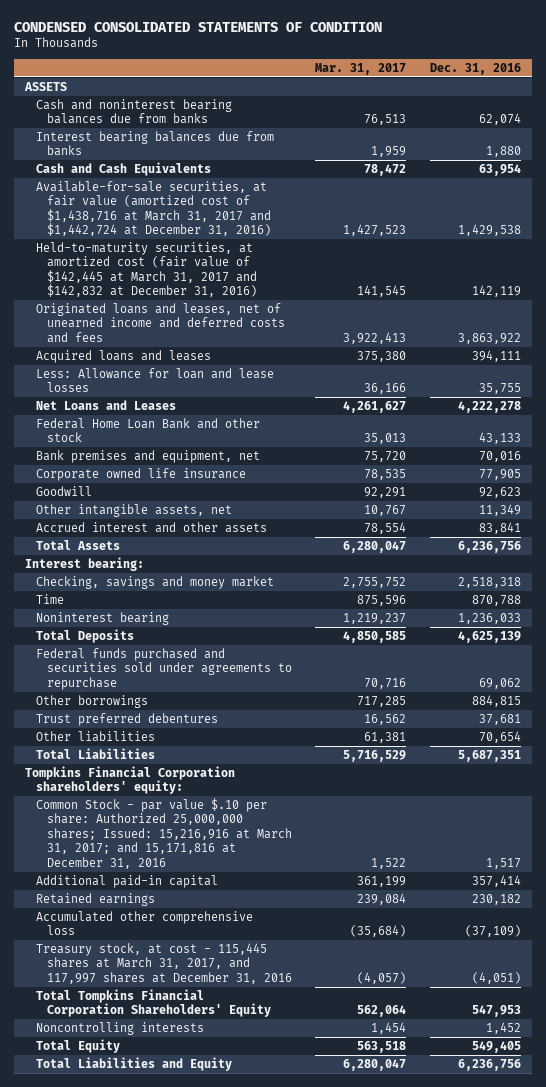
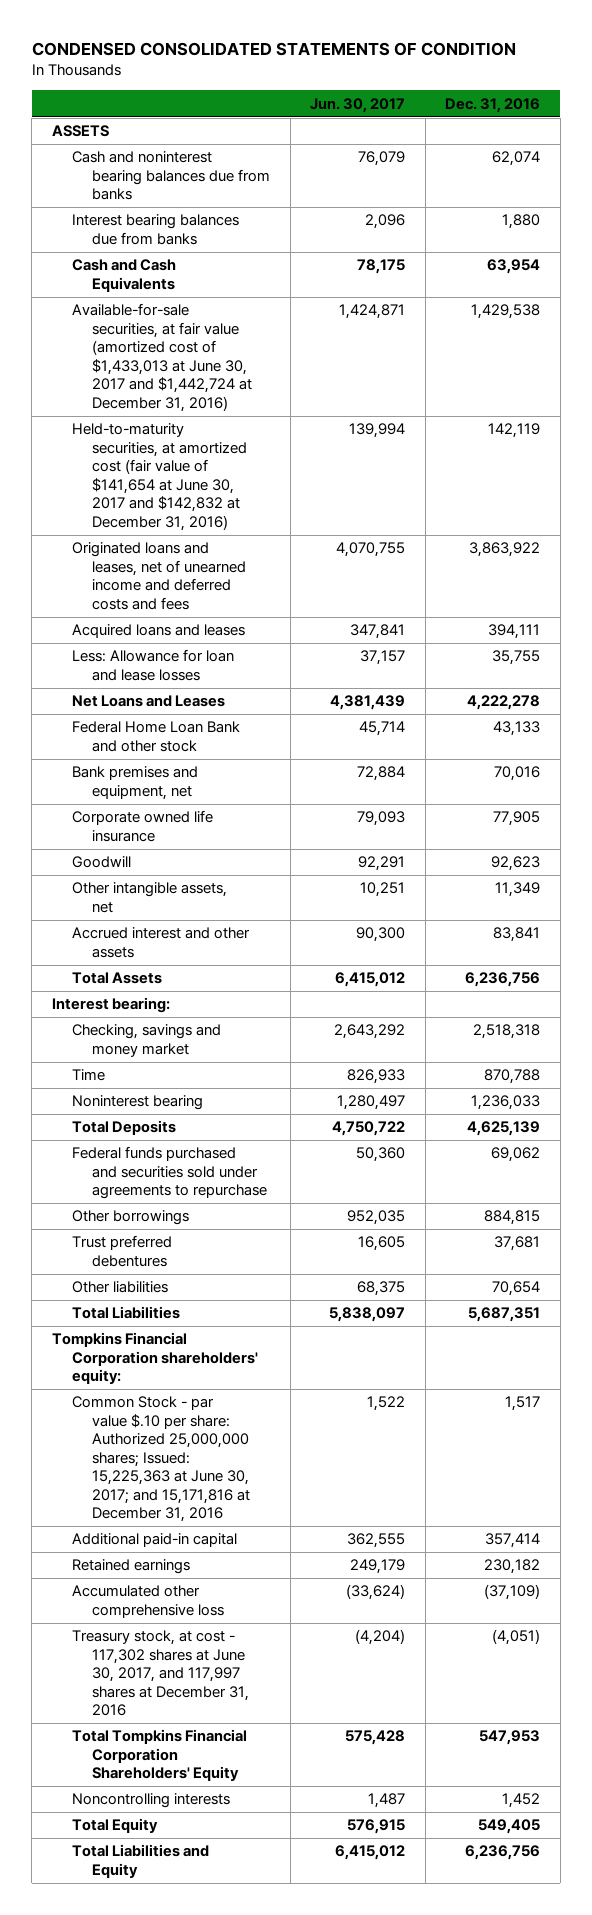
[315,62,407,75] Mar. 31, 2017 -> none
none -> [310,97,406,113] Jun. 30, 2017
[36,181,272,237] Available-for-sale securities, at fair value (amortized cost of $1,438,716 at March 31, 2017 and $1,442,724 at December 31, 2016) -> [72,303,253,412] Available-for-sale securities, at fair value (amortized cost of $1,433,013 at June 30, 2017 and $1,442,724 at December 31, 2016)
[36,242,258,298] Held-to-maturity securities, at amortized cost (fair value of $142,445 at March 31, 2017 and $142,832 at December 31, 2016) -> [72,423,248,531] Held-to-maturity securities, at amortized cost (fair value of $141,654 at June 30, 2017 and $142,832 at December 31, 2016)
[36,798,293,869] Common Stock - par value $.10 per share: Authorized 25,000,000 shares; Issued: 15,216,916 at March 31, 2017; and 15,171,816 at December 31, 2016 -> [72,1396,251,1523] Common Stock - par value $.10 per share: Authorized 25,000,000 shares; Issued: 15,225,363 at June 30, 2017; and 15,171,816 at December 31, 2016
[36,943,293,984] Treasury stock, at cost - 115,445 shares at March 31, 2017, and 117,997 shares at December 31, 2016 -> [72,1630,250,1717] Treasury stock, at cost - 117,302 shares at June 30, 2017, and 117,997 shares at December 31, 2016

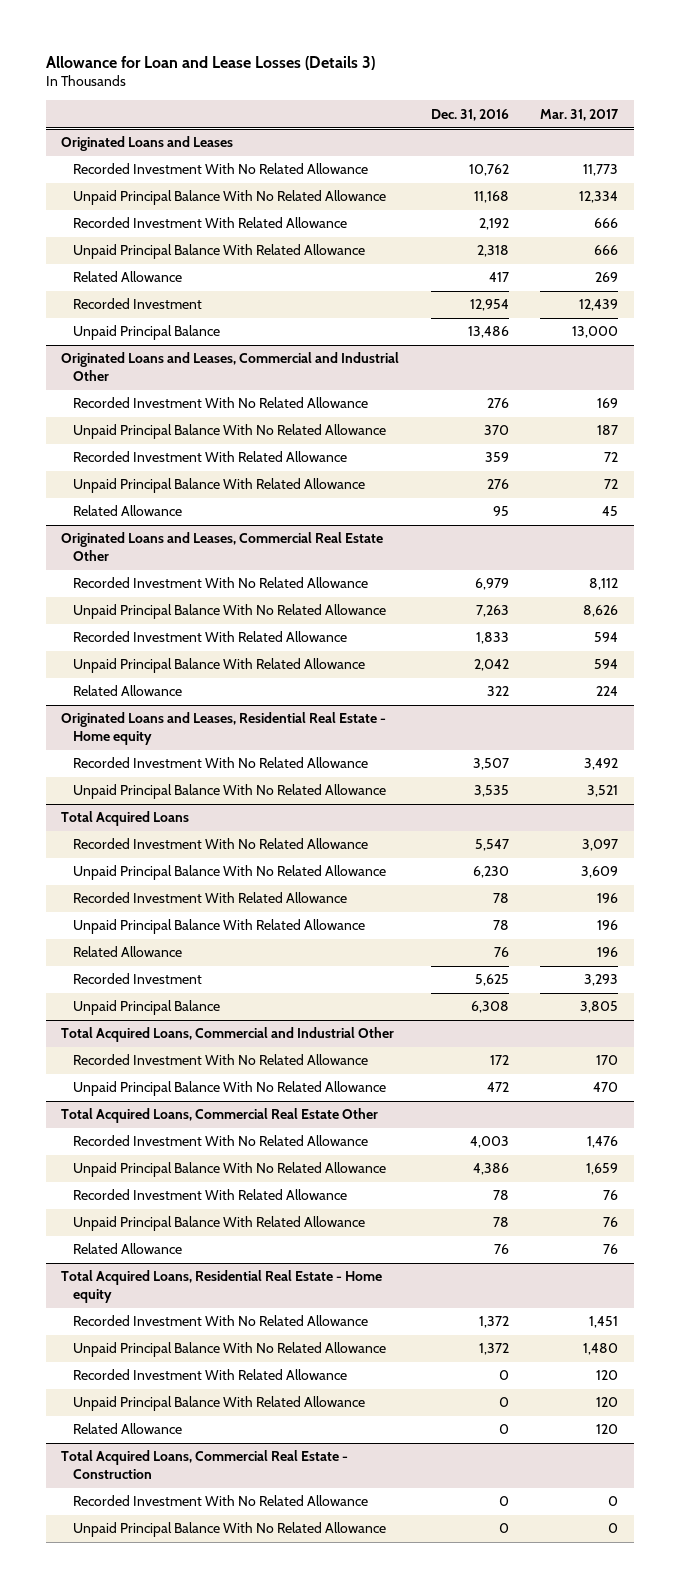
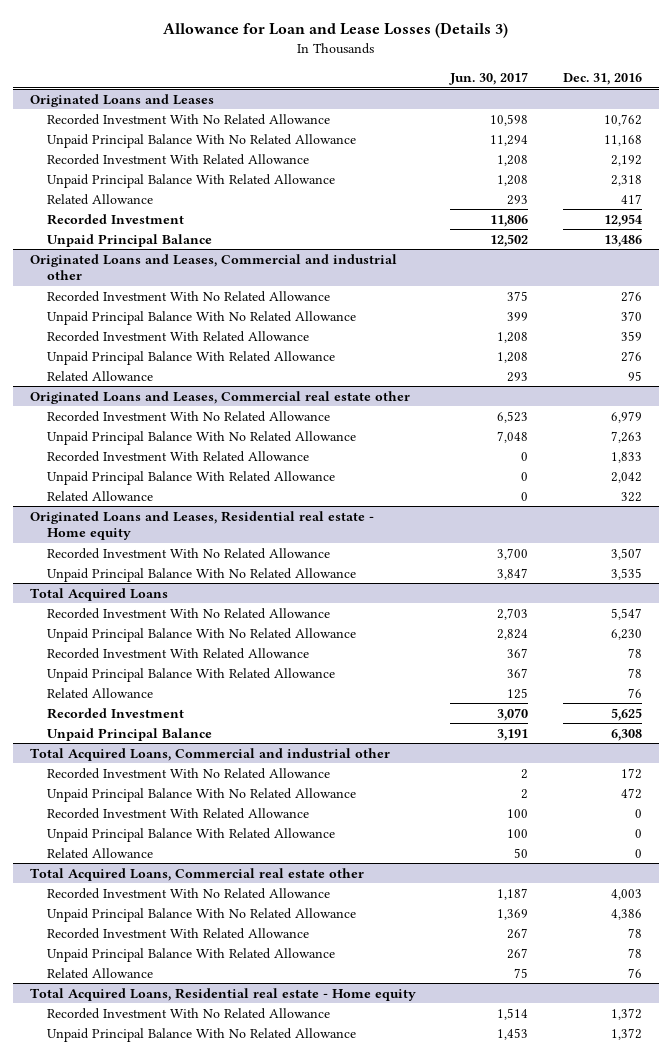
[540,108,620,121] Mar. 31, 2017 -> none
none -> [449,72,529,86] Jun. 30, 2017
[61,352,400,382] Originated Loans and Leases, Commercial and Industrial Other -> [29,253,397,281] Originated Loans and Leases, Commercial and industrial other
[61,532,384,562] Originated Loans and Leases, Commercial Real Estate Other -> [29,390,410,404] Originated Loans and Leases, Commercial real estate other
[61,712,387,746] Originated Loans and Leases, Residential Real Estate - Home equity -> [29,510,374,541] Originated Loans and Leases, Residential real estate - Home equity
[61,1027,395,1043] Total Acquired Loans, Commercial and Industrial Other -> [29,747,390,761] Total Acquired Loans, Commercial and industrial other
none -> [47,807,310,819] Recorded Investment With Related Allowance
none -> [47,827,336,842] Unpaid Principal Balance With Related Allowance
none -> [47,847,154,859] Related Allowance
[61,1108,379,1124] Total Acquired Loans, Commercial Real Estate Other -> [29,867,364,881] Total Acquired Loans, Commercial real estate other
[61,1270,383,1304] Total Acquired Loans, Residential Real Estate - Home equity -> [29,987,416,1001] Total Acquired Loans, Residential real estate - Home equity
[73,1369,348,1381] Recorded Investment With Related Allowance -> none
[73,1396,366,1412] Unpaid Principal Balance With Related Allowance -> none
[73,1423,183,1435] Related Allowance -> none
[61,1450,349,1480] Total Acquired Loans, Commercial Real Estate - Construction -> none
[73,1495,369,1507] Recorded Investment With No Related Allowance -> none
[73,1522,387,1538] Unpaid Principal Balance With No Related Allowance -> none

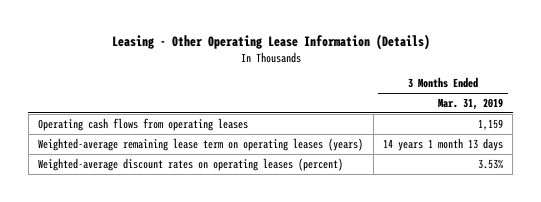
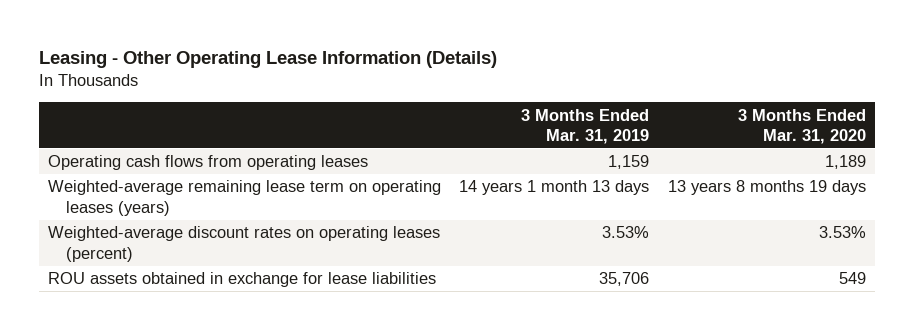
none -> [737,108,866,144] 3 Months Ended Mar. 31, 2020
none -> [47,272,436,288] ROU assets obtained in exchange for lease liabilities

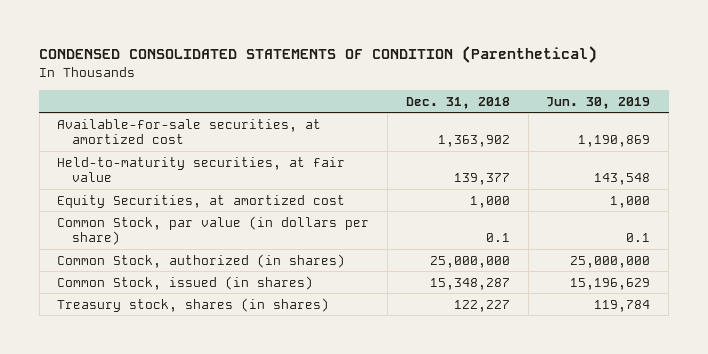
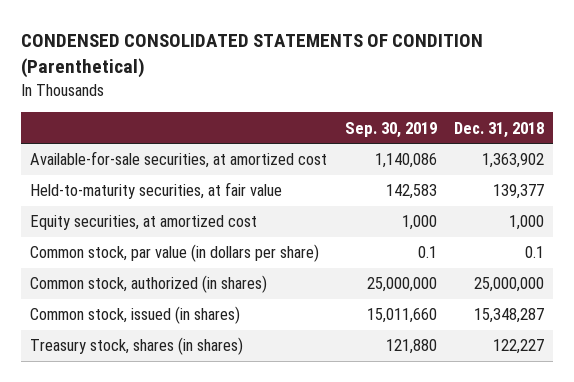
[546,96,651,109] Jun. 30, 2019 -> none
none -> [344,121,437,138] Sep. 30, 2019
[57,194,346,208] Equity Securities, at amortized cost -> [29,215,257,231] Equity securities, at amortized cost
[57,215,370,246] Common Stock, par value (in dollars per share) -> [29,244,319,263] Common stock, par value (in dollars per share)
[57,253,346,268] Common Stock, authorized (in shares) -> [29,275,267,294] Common stock, authorized (in shares)
[57,275,314,290] Common Stock, issued (in shares) -> [29,306,240,325] Common stock, issued (in shares)

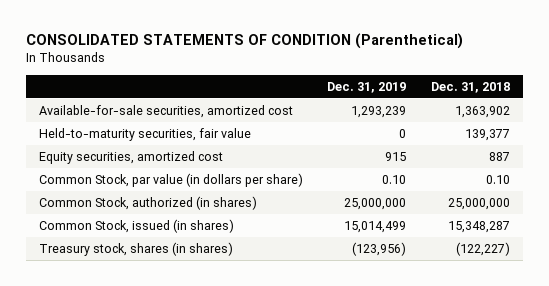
[21,34,484,78] CONDENSED CONSOLIDATED STATEMENTS OF CONDITION (Parenthetical) -> [26,33,464,50] CONSOLIDATED STATEMENTS OF CONDITION (Parenthetical)
[344,121,437,138] Sep. 30, 2019 -> none
none -> [327,81,407,93] Dec. 31, 2019
[29,151,327,169] Available-for-sale securities, at amortized cost -> [38,104,293,118] Available-for-sale securities, amortized cost
[29,182,282,200] Held-to-maturity securities, at fair value -> [38,127,251,141] Held-to-maturity securities, fair value
[29,215,257,231] Equity securities, at amortized cost -> [38,150,223,164] Equity securities, amortized cost
[509,215,545,231] 1,000 -> [489,151,511,161] 887
[29,244,319,263] Common stock, par value (in dollars per share) -> [38,172,303,187] Common Stock, par value (in dollars per share)
[525,246,545,259] 0.1 -> [486,174,511,184] 0.10
[29,275,267,294] Common stock, authorized (in shares) -> [38,195,257,210] Common Stock, authorized (in shares)
[29,306,240,325] Common stock, issued (in shares) -> [38,218,234,233] Common Stock, issued (in shares)
[493,339,545,355] 122,227 -> [456,241,511,256] (122,227)

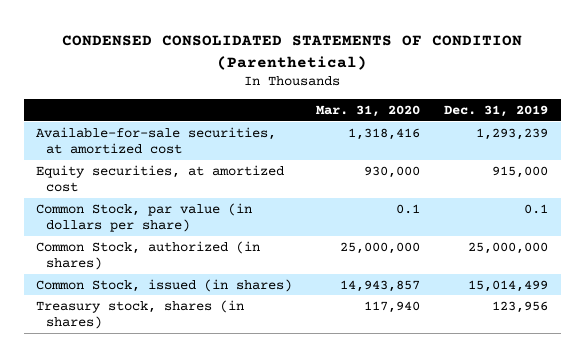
[26,33,464,50] CONSOLIDATED STATEMENTS OF CONDITION (Parenthetical) -> [62,35,523,70] CONDENSED CONSOLIDATED STATEMENTS OF CONDITION (Parenthetical)
[431,81,511,93] Dec. 31, 2018 -> none
none -> [316,104,421,117] Mar. 31, 2020
[38,127,251,141] Held-to-maturity securities, fair value -> none
[38,104,293,118] Available-for-sale securities, amortized cost -> [35,126,276,154] Available-for-sale securities, at amortized cost
[38,150,223,164] Equity securities, amortized cost -> [35,164,284,192] Equity securities, at amortized cost
[385,151,407,161] 915 -> [492,165,549,178] 915,000
[382,174,407,184] 0.10 -> [524,203,549,214] 0.1
[352,241,407,256] (123,956) -> [492,300,549,313] 123,956

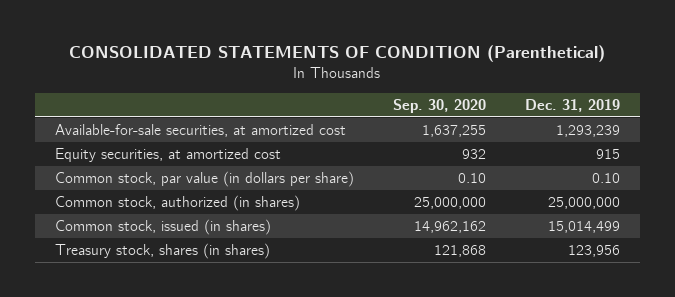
[62,35,523,70] CONDENSED CONSOLIDATED STATEMENTS OF CONDITION (Parenthetical) -> [69,44,606,62] CONSOLIDATED STATEMENTS OF CONDITION (Parenthetical)
[316,104,421,117] Mar. 31, 2020 -> none
none -> [392,98,486,113] Sep. 30, 2020
[492,165,549,178] 915,000 -> [596,149,621,160] 915
[35,202,252,232] Common Stock, par value (in dollars per share) -> [54,171,354,188] Common stock, par value (in dollars per share)
[524,203,549,214] 0.1 -> [592,173,621,184] 0.10
[35,240,260,270] Common Stock, authorized (in shares) -> [54,195,300,212] Common stock, authorized (in shares)
[35,278,292,292] Common Stock, issued (in shares) -> [54,219,271,236] Common stock, issued (in shares)

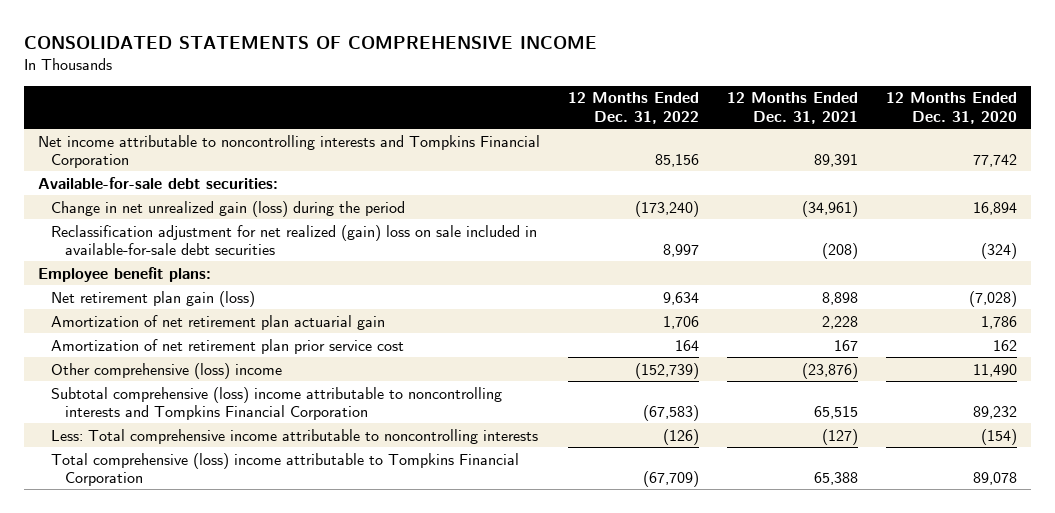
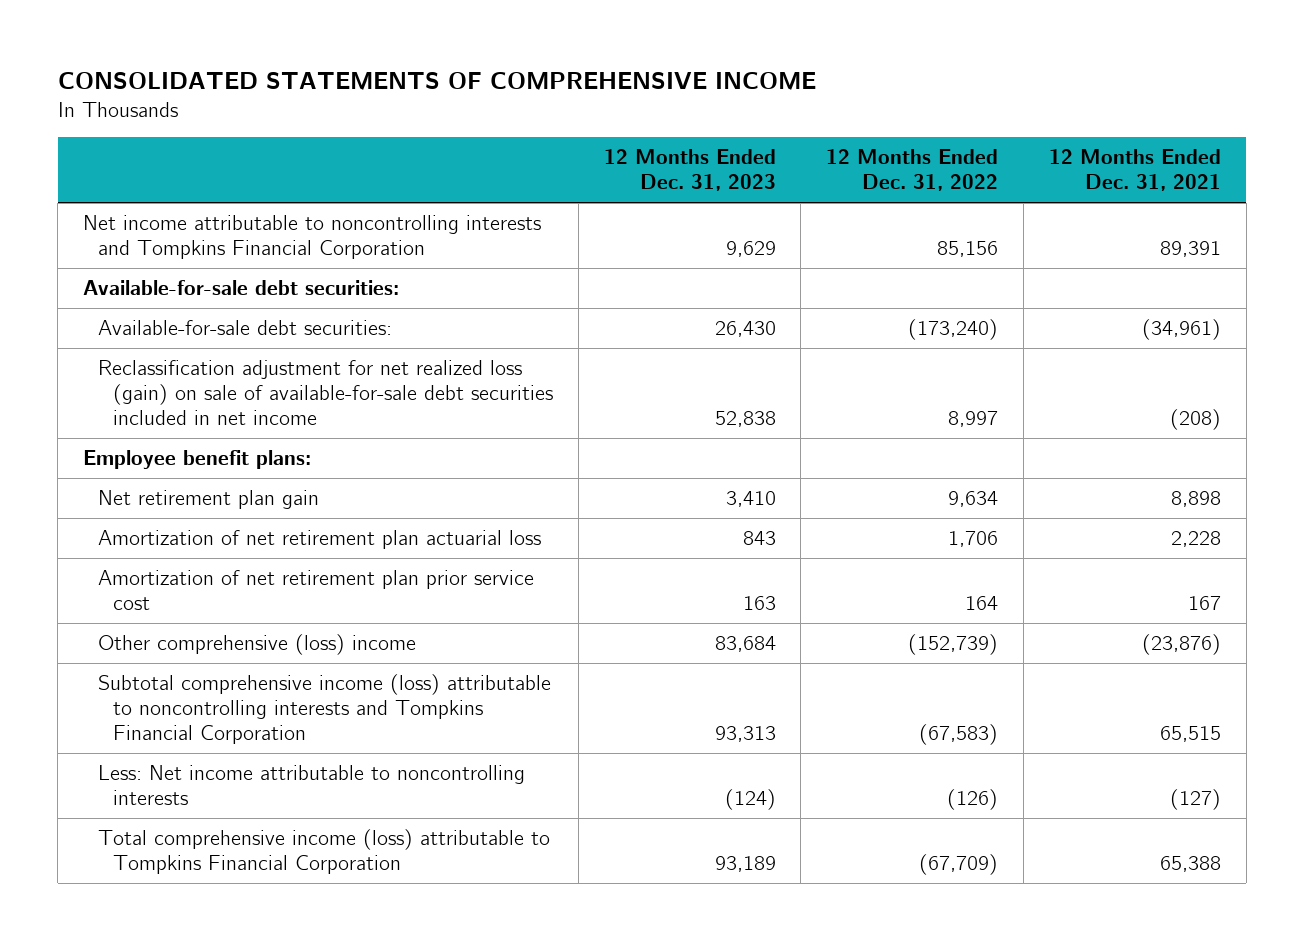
[885,92,1017,124] 12 Months Ended Dec. 31, 2020 -> none
none -> [603,149,776,192] 12 Months Ended Dec. 31, 2023
[51,200,406,217] Change in net unrealized gain (loss) during the period -> [98,320,393,336] Available-for-sale debt securities:
[51,224,538,255] Reclassification adjustment for net realized (gain) loss on sale included in available-for-sale debt securities -> [98,360,554,426] Reclassification adjustment for net realized loss (gain) on sale of available-for-sale debt securities included in net income
[51,290,256,307] Net retirement plan gain (loss) -> [98,490,320,510] Net retirement plan gain
[51,314,386,330] Amortization of net retirement plan actuarial gain -> [98,530,542,550] Amortization of net retirement plan actuarial loss
[51,386,503,420] Subtotal comprehensive (loss) income attributable to noncontrolling interests and Tompkins Financial Corporation -> [98,674,552,745] Subtotal comprehensive income (loss) attributable to noncontrolling interests and Tompkins Financial Corporation
[51,428,539,444] Less: Total comprehensive income attributable to noncontrolling interests -> [98,765,526,806] Less: Net income attributable to noncontrolling interests
[51,452,520,486] Total comprehensive (loss) income attributable to Tompkins Financial Corporation -> [98,829,551,875] Total comprehensive income (loss) attributable to Tompkins Financial Corporation

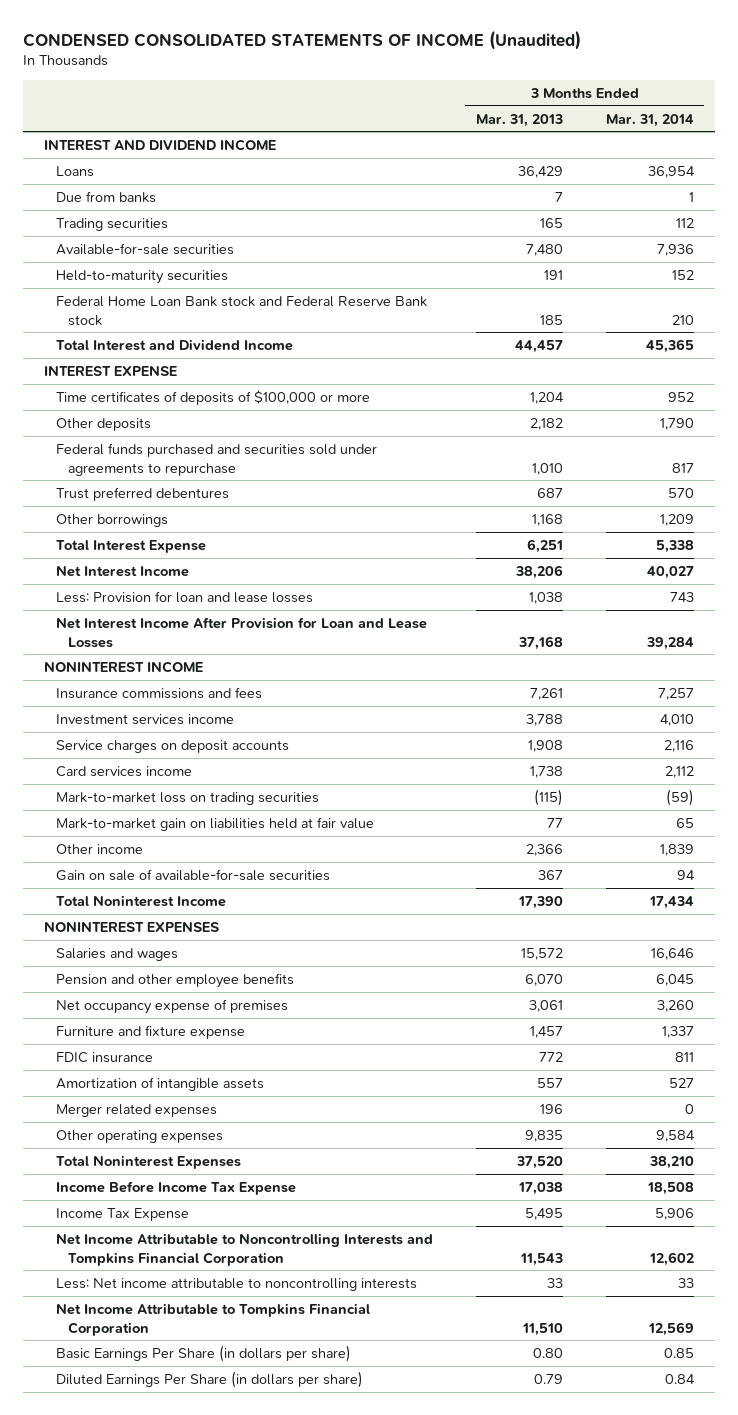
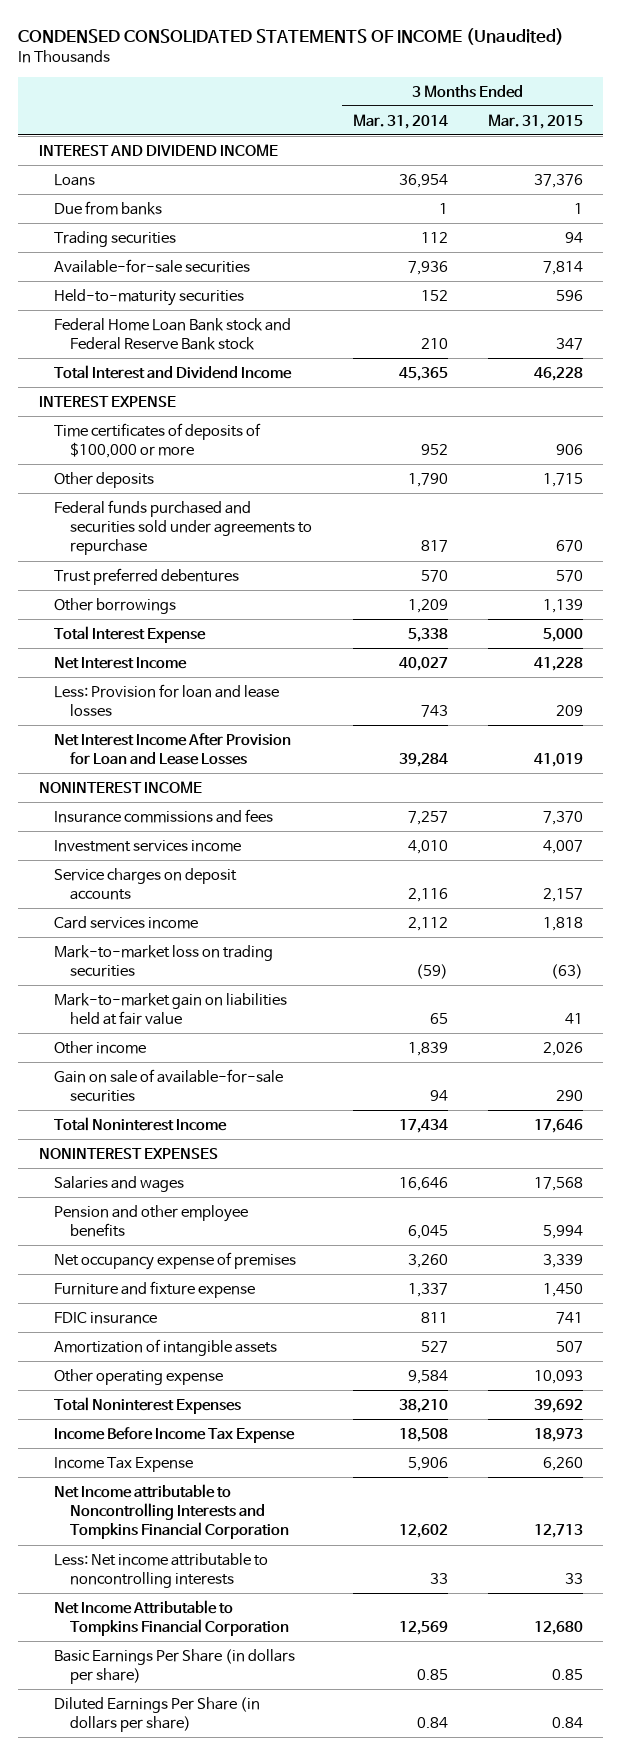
[475,113,563,127] Mar. 31, 2013 -> none
none -> [487,113,583,129] Mar. 31, 2015
[56,1103,218,1117] Merger related expenses -> none
[56,1129,224,1143] Other operating expenses -> [54,1368,224,1385] Other operating expense
[56,1232,434,1266] Net Income Attributable to Noncontrolling Interests and Tompkins Financial Corporation -> [54,1483,290,1540] Net Income attributable to Noncontrolling Interests and Tompkins Financial Corporation

